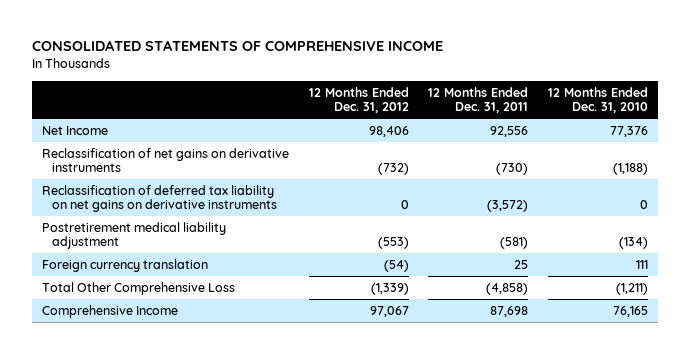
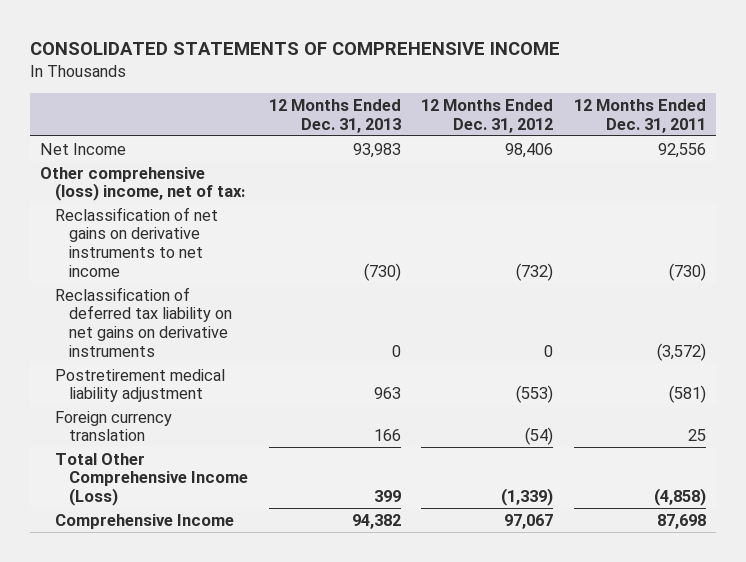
[548,86,649,114] 12 Months Ended Dec. 31, 2010 -> none
none -> [268,98,401,133] 12 Months Ended Dec. 31, 2013
none -> [39,166,245,202] Other comprehensive (loss) income, net of tax:
[41,147,289,173] Reclassification of net gains on derivative instruments -> [54,206,218,277] Reclassification of net gains on derivative instruments to net income
[41,281,235,295] Total Other Comprehensive Loss -> [54,452,249,507] Total Other Comprehensive Income (Loss)

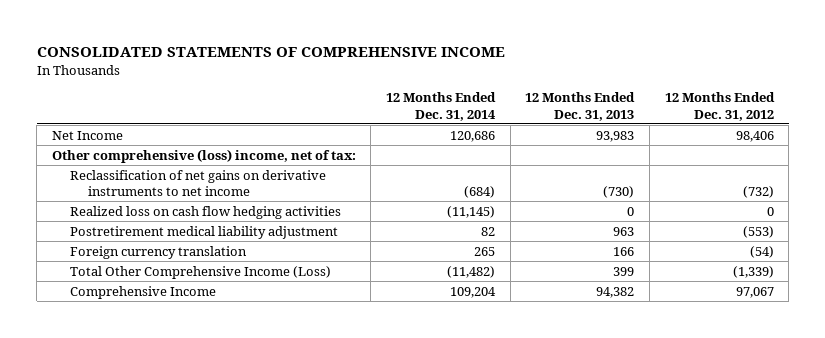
[573,98,706,133] 12 Months Ended Dec. 31, 2011 -> none
none -> [386,92,497,121] 12 Months Ended Dec. 31, 2014
[54,286,233,357] Reclassification of deferred tax liability on net gains on derivative instruments -> none
none -> [69,205,341,219] Realized loss on cash flow hedging activities

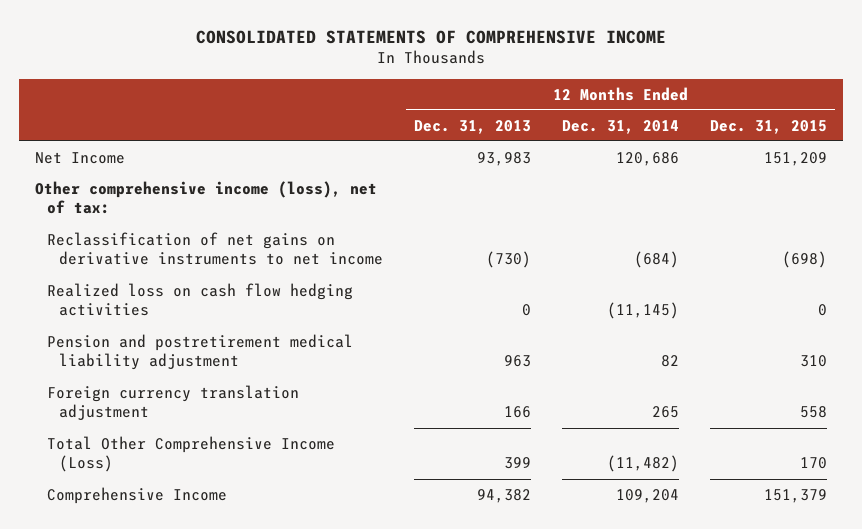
[664,92,775,121] 12 Months Ended Dec. 31, 2012 -> none
none -> [710,119,828,134] Dec. 31, 2015
[51,148,356,163] Other comprehensive (loss) income, net of tax: -> [34,180,377,215] Other comprehensive income (loss), net of tax:
[69,225,338,239] Postretirement medical liability adjustment -> [46,333,353,371] Pension and postretirement medical liability adjustment
[69,245,247,259] Foreign currency translation -> [46,384,299,421] Foreign currency translation adjustment

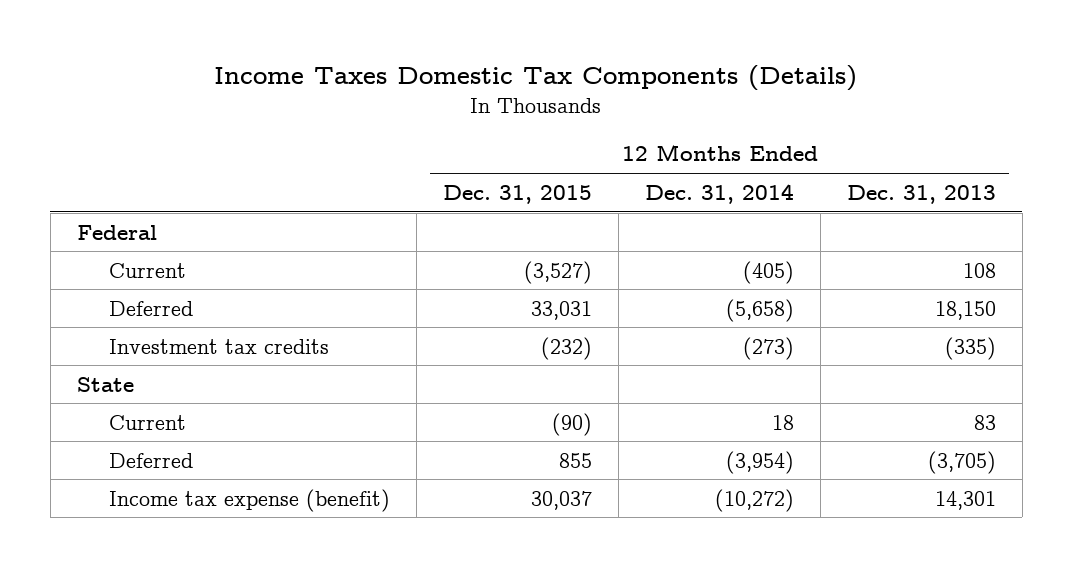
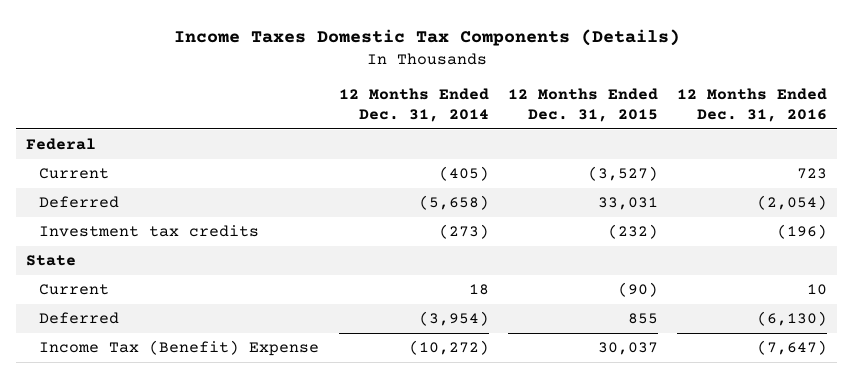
[846,184,996,204] Dec. 31, 2013 -> none
none -> [677,88,828,123] 12 Months Ended Dec. 31, 2016
[109,488,391,512] Income tax expense (benefit) -> [39,340,320,357] Income Tax (Benefit) Expense

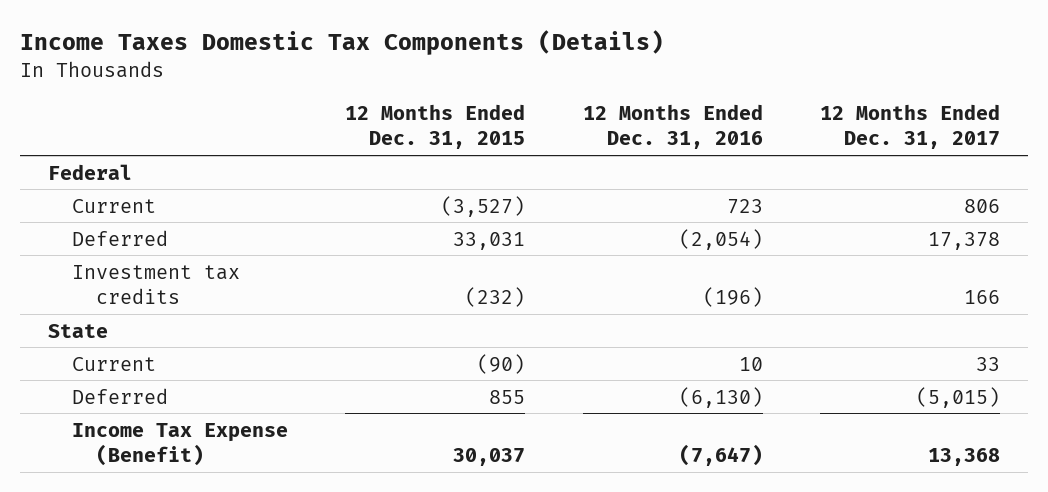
[338,88,489,123] 12 Months Ended Dec. 31, 2014 -> none
none -> [819,103,1000,150] 12 Months Ended Dec. 31, 2017
[39,340,320,357] Income Tax (Benefit) Expense -> [72,422,289,466] Income Tax Expense (Benefit)

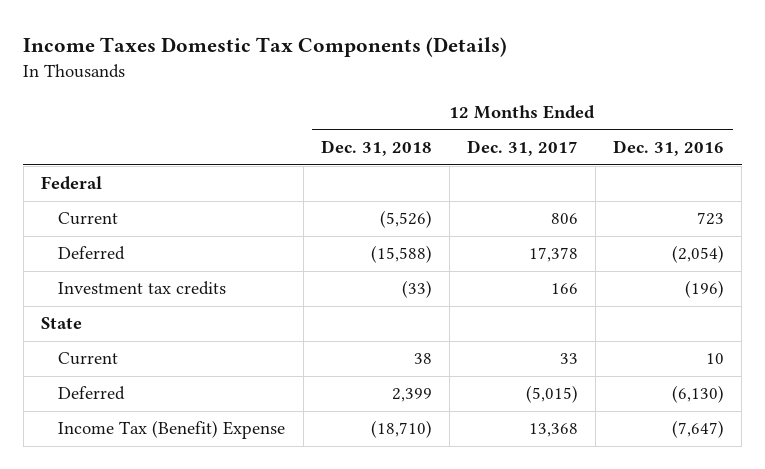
[345,103,526,150] 12 Months Ended Dec. 31, 2015 -> none
none -> [320,140,432,157] Dec. 31, 2018
[72,422,289,466] Income Tax Expense (Benefit) -> [58,420,286,440] Income Tax (Benefit) Expense

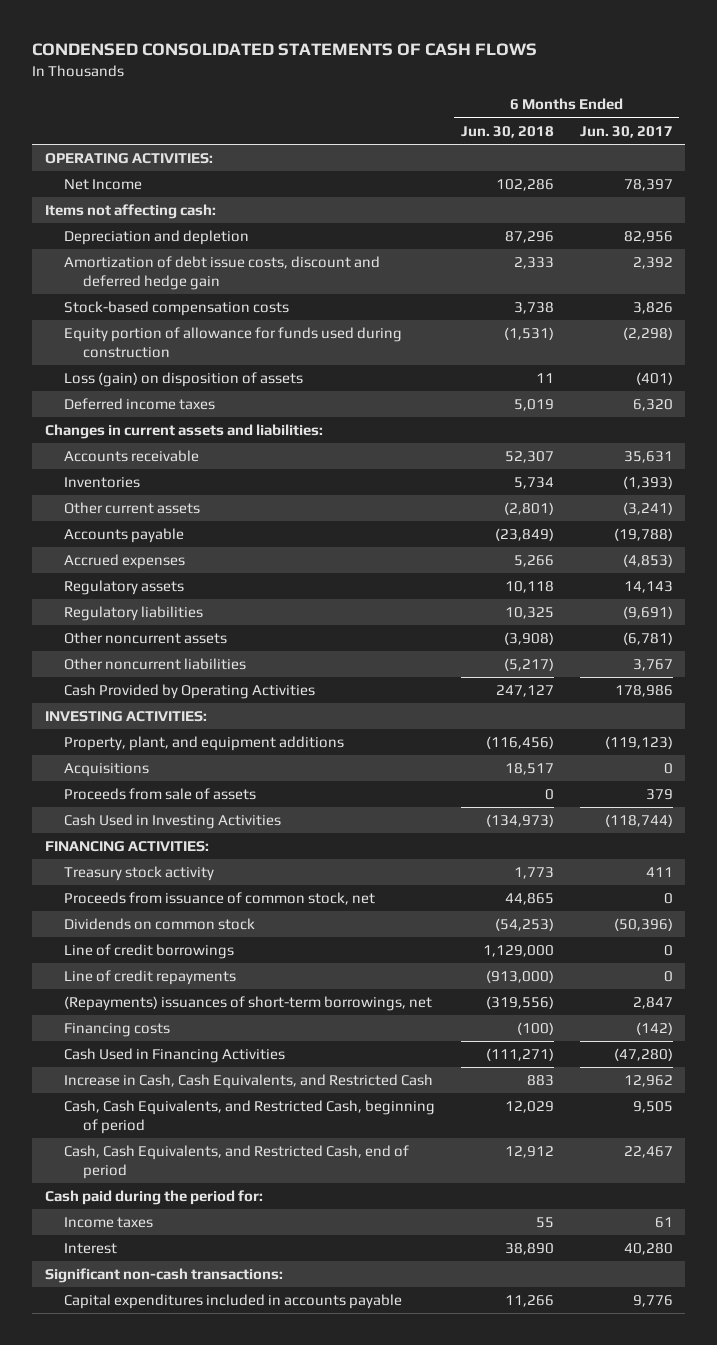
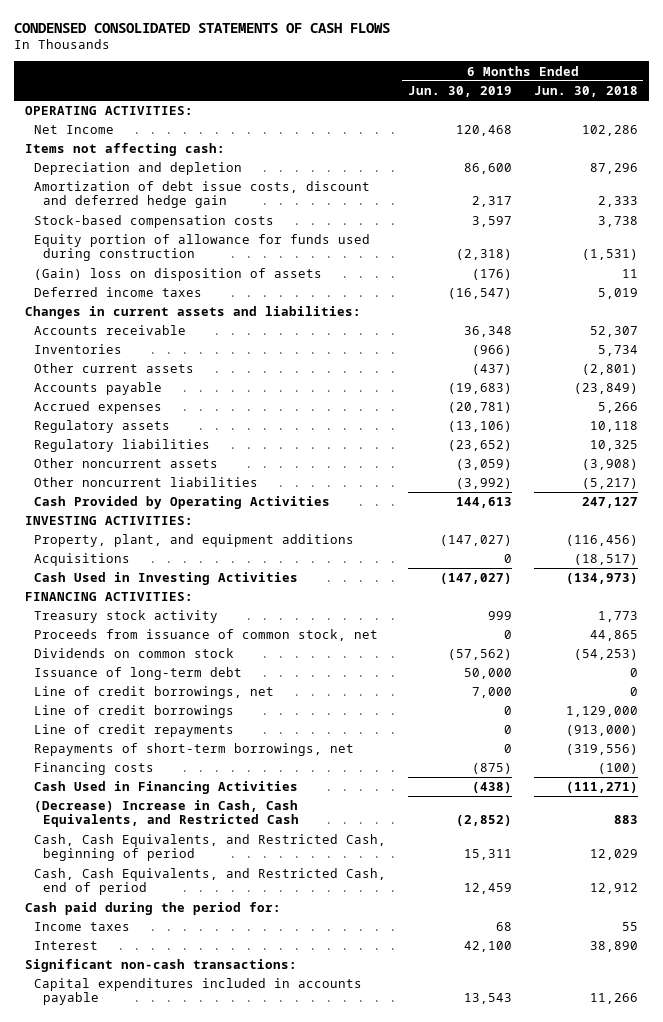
[579,125,673,138] Jun. 30, 2017 -> none
none -> [407,85,512,97] Jun. 30, 2019
[63,372,303,388] Loss (gain) on disposition of assets -> [33,268,322,282] (Gain) loss on disposition of assets
[63,788,256,801] Proceeds from sale of assets -> none
[504,763,554,776] 18,517 -> [573,554,638,566] (18,517)
none -> [33,667,242,681] Issuance of long-term debt
none -> [33,686,274,700] Line of credit borrowings, net
[63,996,432,1012] (Repayments) issuances of short-term borrowings, net -> [33,743,354,757] Repayments of short-term borrowings, net
[63,1074,433,1090] Increase in Cash, Cash Equivalents, and Restricted Cash -> [33,800,300,828] (Decrease) Increase in Cash, Cash Equivalents, and Restricted Cash

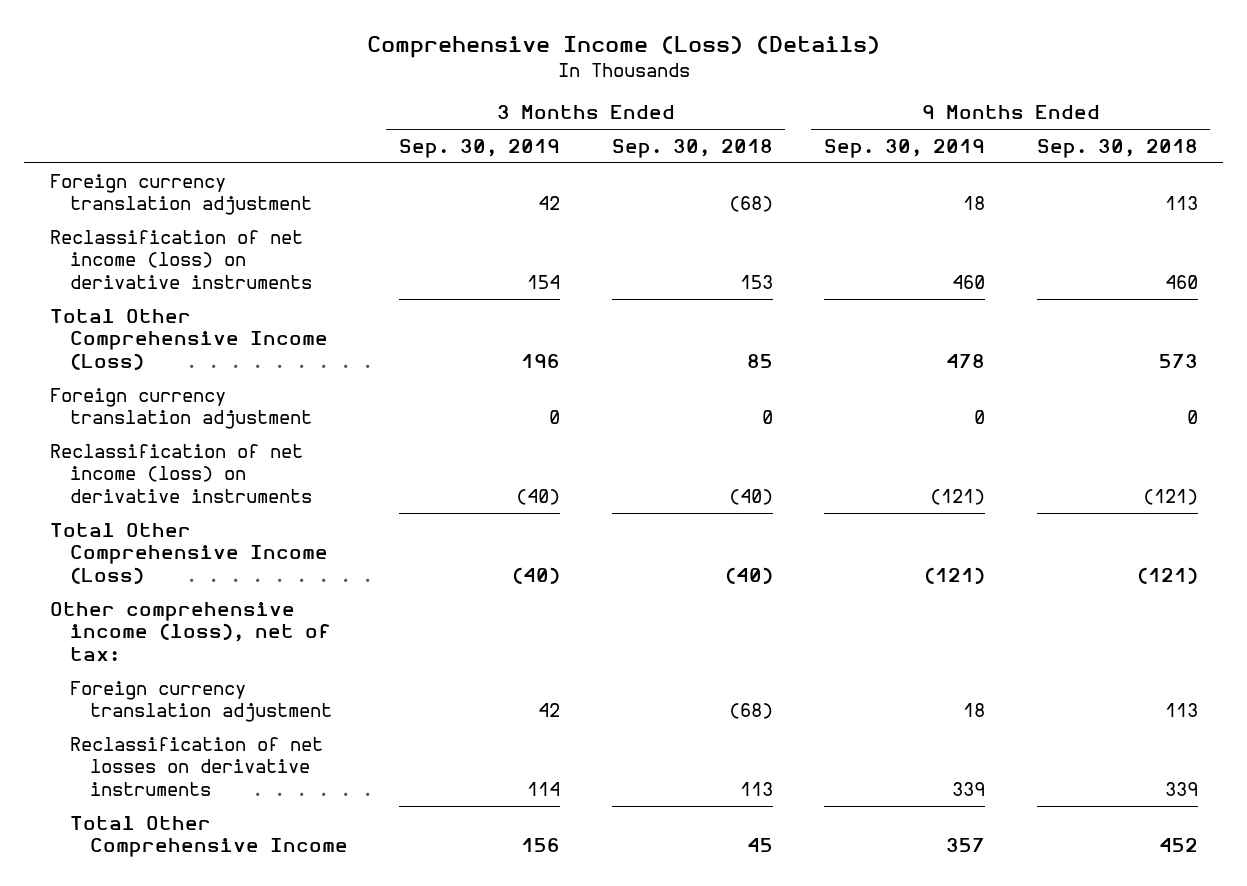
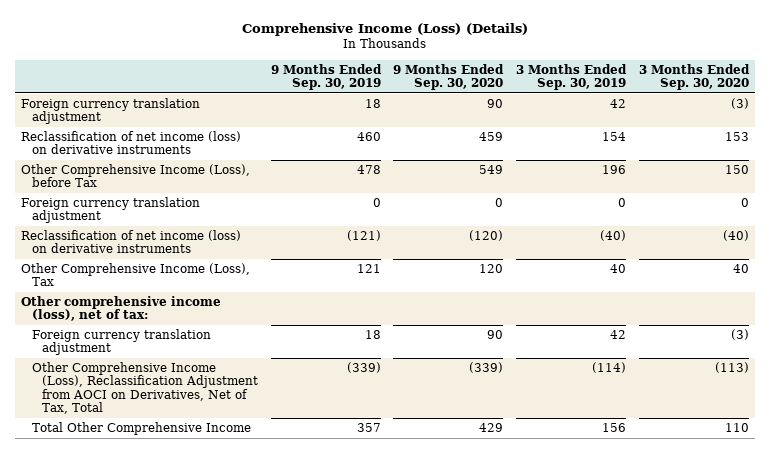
[611,138,773,158] Sep. 30, 2018 -> none
[1036,138,1198,158] Sep. 30, 2018 -> none
none -> [393,63,505,91] 9 Months Ended Sep. 30, 2020
none -> [638,63,750,91] 3 Months Ended Sep. 30, 2020
[49,308,328,371] Total Other Comprehensive Income (Loss) -> [21,164,251,188] Other Comprehensive Income (Loss), before Tax
[49,522,328,585] Total Other Comprehensive Income (Loss) -> [21,263,251,287] Other Comprehensive Income (Loss), Tax
[512,567,561,585] (40) -> [609,264,626,274] 40
[924,567,986,585] (121) -> [356,264,381,274] 121
[69,736,323,797] Reclassification of net losses on derivative instruments -> [31,362,259,415] Other Comprehensive Income (Loss), Reclassification Adjustment from AOCI on Derivatives, Net of Tax, Total
[527,782,561,797] 114 -> [591,362,626,374] (114)
[952,782,986,797] 339 -> [346,362,381,374] (339)

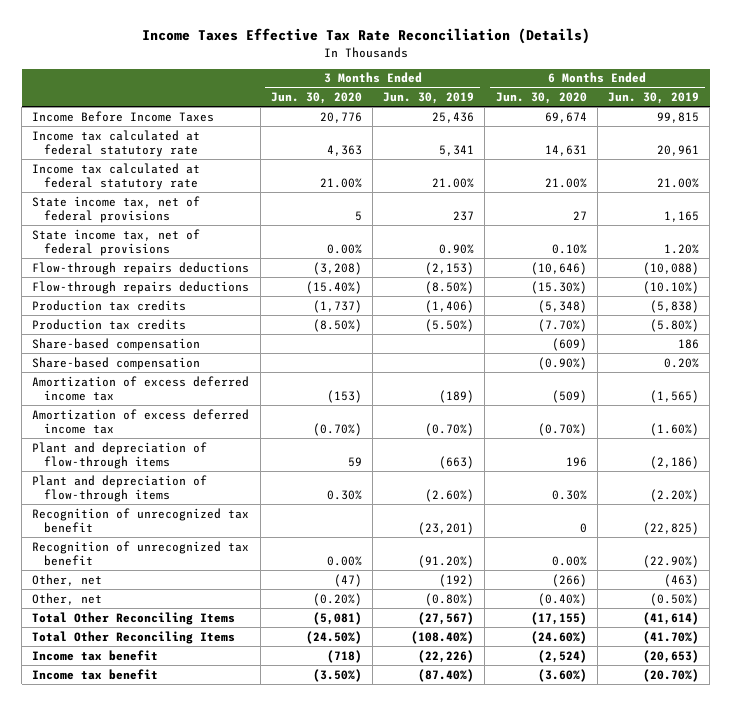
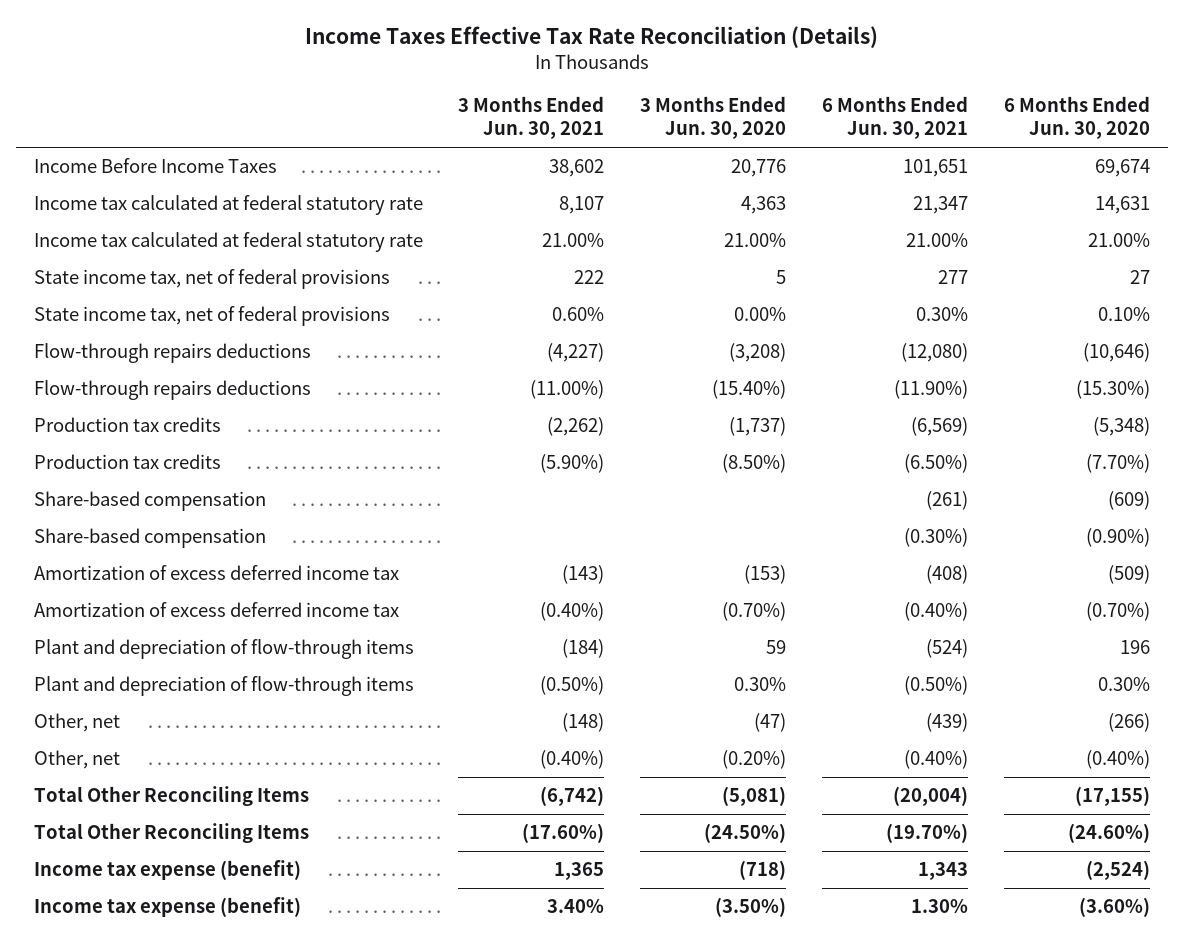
[383,92,475,105] Jun. 30, 2019 -> none
[608,92,700,105] Jun. 30, 2019 -> none
none -> [458,96,605,140] 3 Months Ended Jun. 30, 2021
none -> [822,96,969,140] 6 Months Ended Jun. 30, 2021
[32,507,250,533] Recognition of unrecognized tax benefit -> none
[32,540,250,566] Recognition of unrecognized tax benefit -> none
[32,649,159,661] Income tax benefit -> [33,860,301,881] Income tax expense (benefit)
[32,668,159,680] Income tax benefit -> [33,897,301,918] Income tax expense (benefit)

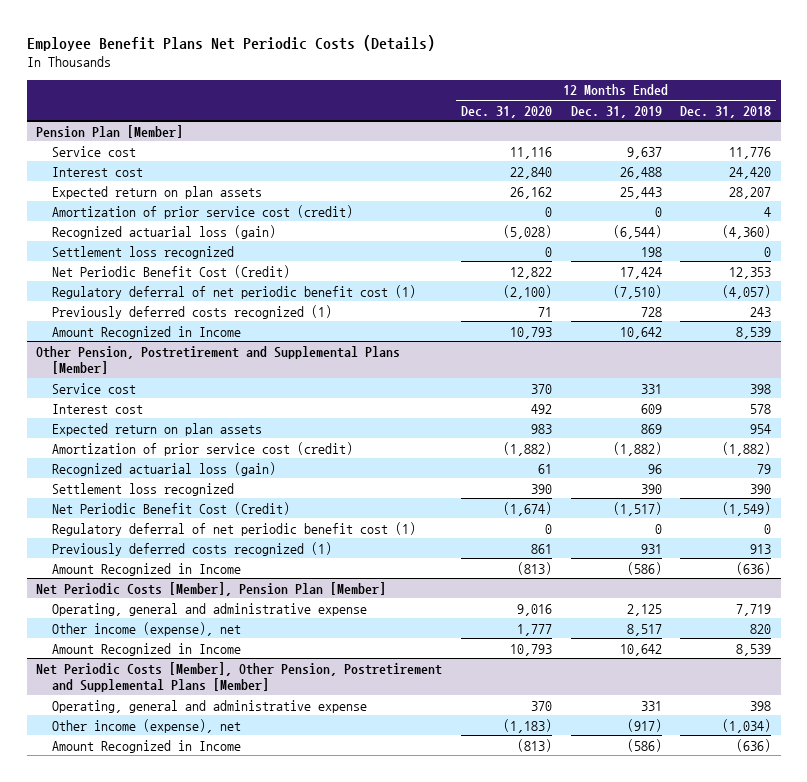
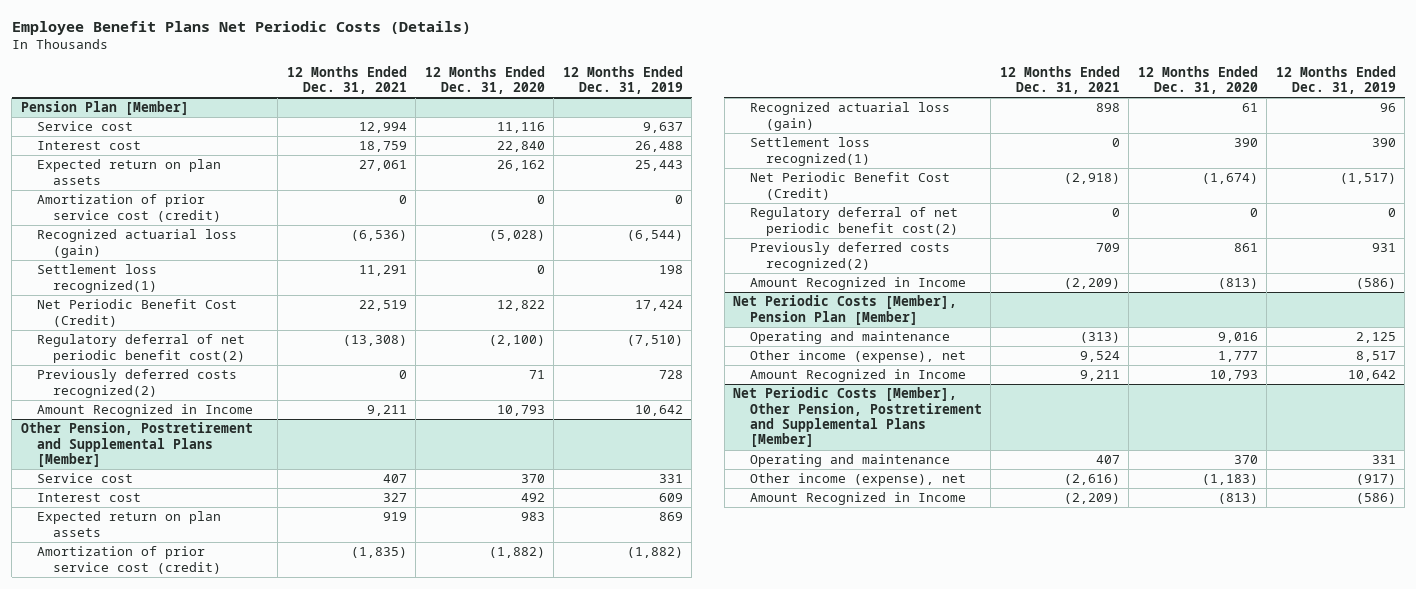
[680,105,772,118] Dec. 31, 2018 -> none
none -> [286,65,407,95] 12 Months Ended Dec. 31, 2021
[52,245,235,259] Settlement loss recognized -> [36,264,158,293] Settlement loss recognized(1)
[52,284,417,299] Regulatory deferral of net periodic benefit cost (1) -> [36,334,246,363] Regulatory deferral of net periodic benefit cost(2)
[52,304,333,319] Previously deferred costs recognized (1) -> [36,369,237,398] Previously deferred costs recognized(2)
[52,482,235,496] Settlement loss recognized -> [749,137,871,166] Settlement loss recognized(1)
[52,521,417,536] Regulatory deferral of net periodic benefit cost (1) -> [749,207,959,236] Regulatory deferral of net periodic benefit cost(2)
[52,541,333,556] Previously deferred costs recognized (1) -> [749,242,950,271] Previously deferred costs recognized(2)
[52,602,368,616] Operating, general and administrative expense -> [749,331,950,345] Operating and maintenance
[52,699,368,713] Operating, general and administrative expense -> [749,454,950,468] Operating and maintenance

